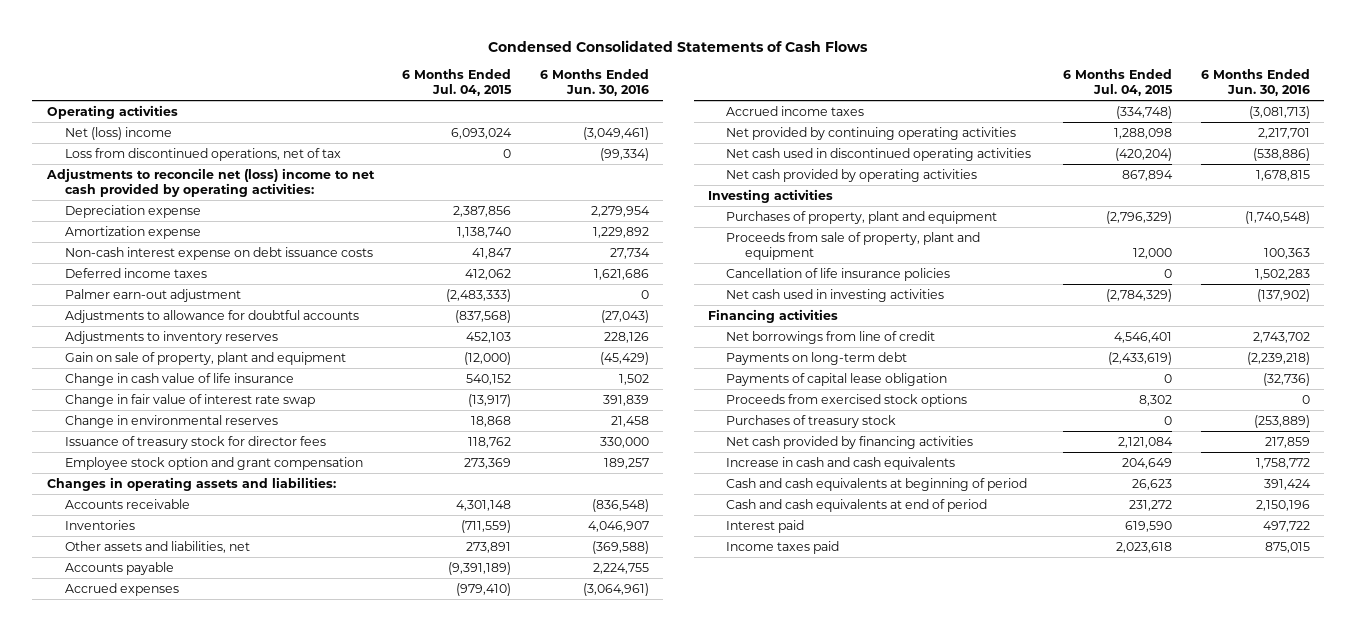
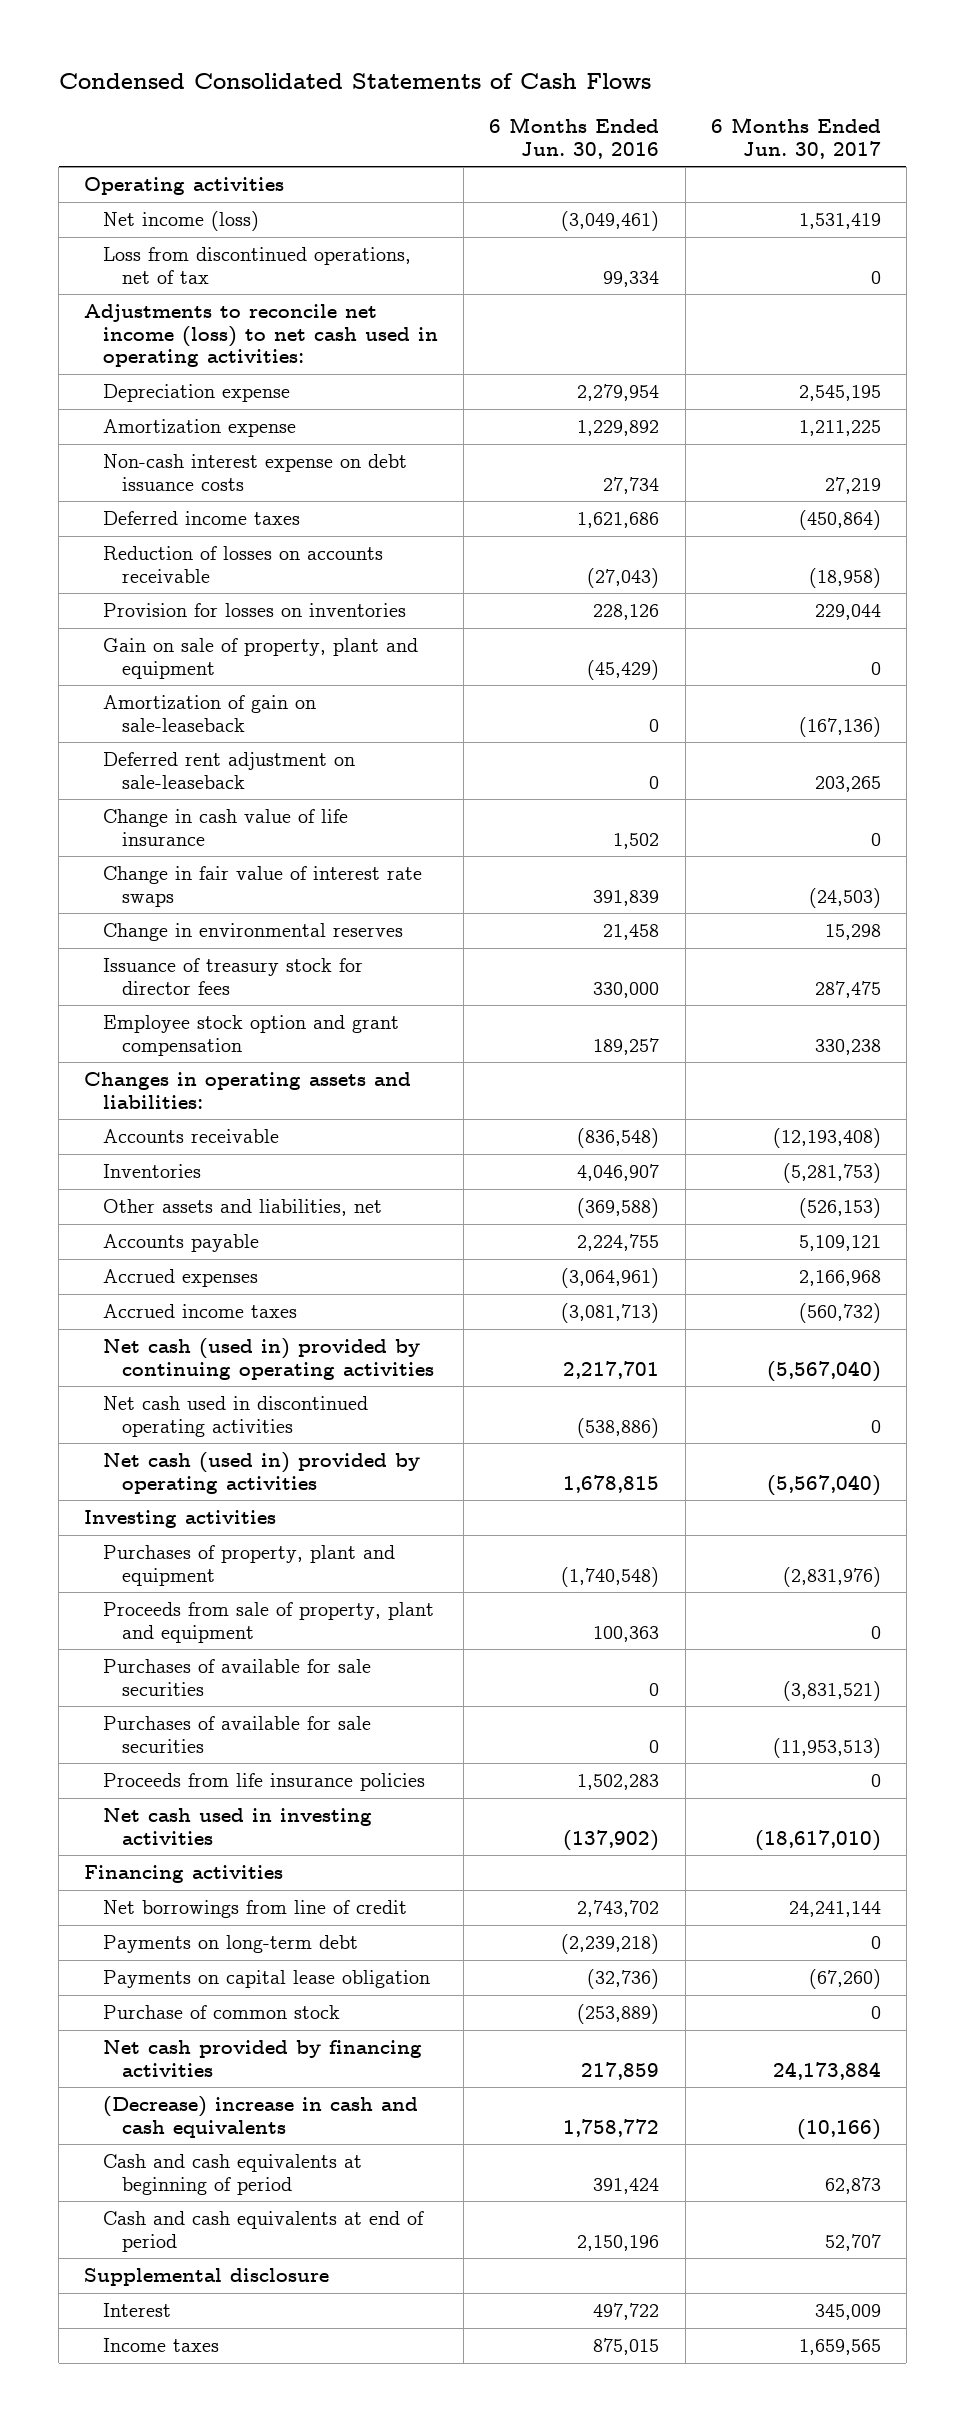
[402,68,513,97] 6 Months Ended Jul. 04, 2015 -> none
none -> [710,117,881,159] 6 Months Ended Jun. 30, 2017
[65,126,173,140] Net (loss) income -> [103,211,260,232] Net income (loss)
[599,147,649,161] (99,334) -> [603,270,660,287] 99,334
[45,167,375,198] Adjustments to reconcile net (loss) income to net cash provided by operating activities: -> [84,304,439,368] Adjustments to reconcile net income (loss) to net cash used in operating activities:
[65,288,242,302] Palmer earn-out adjustment -> none
[65,309,360,323] Adjustments to allowance for doubtful accounts -> [103,546,384,583] Reduction of losses on accounts receivable
[65,330,279,344] Adjustments to inventory reserves -> [103,603,407,618] Provision for losses on inventories
none -> [103,695,317,732] Amortization of gain on sale-leaseback
none -> [103,752,356,789] Deferred rent adjustment on sale-leaseback
[65,393,316,407] Change in fair value of interest rate swap -> [103,866,423,907] Change in fair value of interest rate swaps
[726,126,1017,140] Net provided by continuing operating activities -> [103,1338,435,1380] Net cash (used in) provided by continuing operating activities
[726,168,978,182] Net cash provided by operating activities -> [103,1452,421,1494] Net cash (used in) provided by operating activities
none -> [103,1659,372,1696] Purchases of available for sale securities
none -> [103,1716,372,1753] Purchases of available for sale securities
[726,267,951,281] Cancellation of life insurance policies -> [103,1773,426,1792] Proceeds from life insurance policies
[726,393,968,407] Proceeds from exercised stock options -> none
[726,372,948,386] Payments of capital lease obligation -> [103,1970,431,1989] Payments on capital lease obligation
[726,414,897,428] Purchases of treasury stock -> [103,2005,341,2020] Purchase of common stock
[726,456,956,470] Increase in cash and cash equivalents -> [103,2096,419,2138] (Decrease) increase in cash and cash equivalents
none -> [84,2268,330,2287] Supplemental disclosure
[726,519,805,533] Interest paid -> [103,2303,172,2318] Interest
[726,540,840,554] Income taxes paid -> [103,2338,220,2353] Income taxes

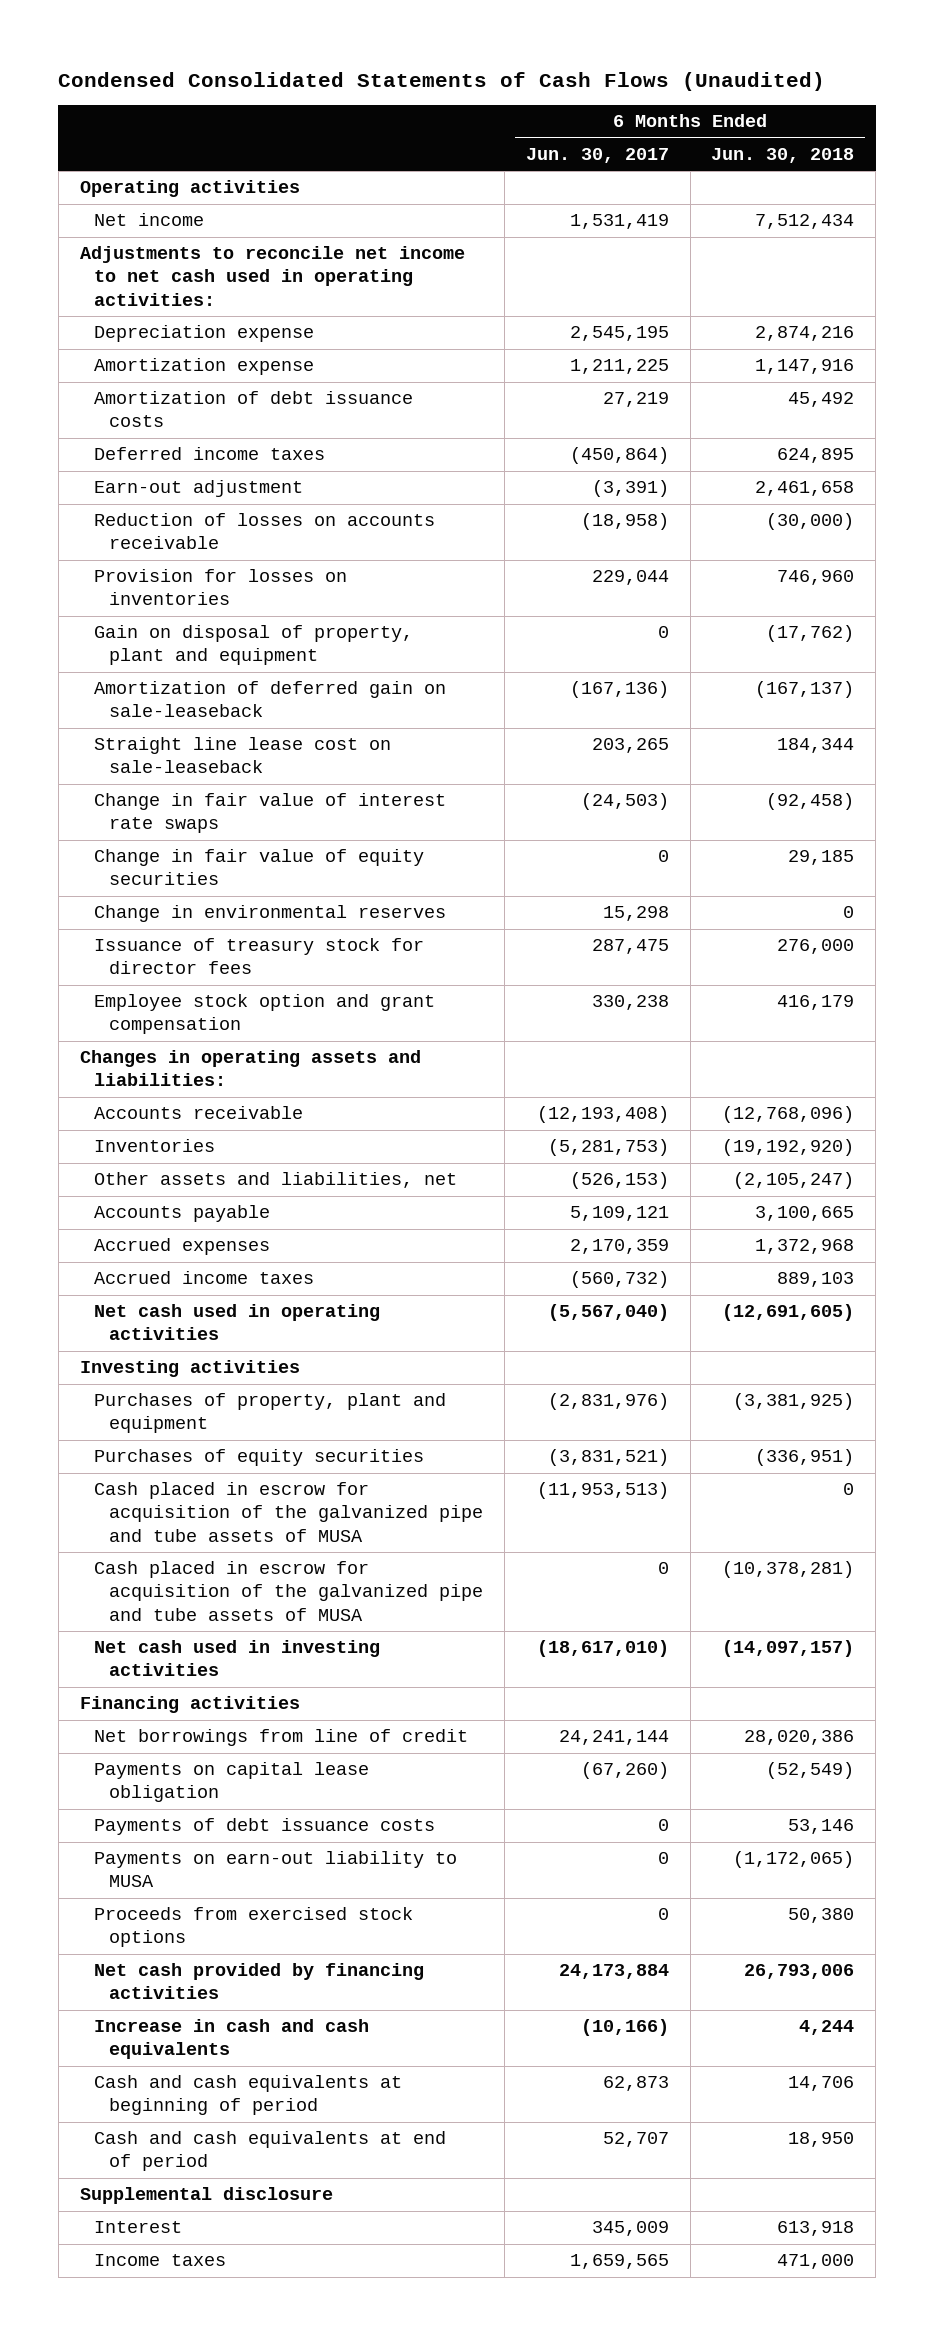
[58,73,651,90] Condensed Consolidated Statements of Cash Flows -> [58,71,826,91] Condensed Consolidated Statements of Cash Flows (Unaudited)
[489,117,660,159] 6 Months Ended Jun. 30, 2016 -> none
none -> [711,148,855,164] Jun. 30, 2018
[103,247,412,284] Loss from discontinued operations, net of tax -> none
[103,211,260,232] Net income (loss) -> [94,213,205,227] Net income
[84,304,439,368] Adjustments to reconcile net income (loss) to net cash used in operating activities: -> [79,246,465,306] Adjustments to reconcile net income to net cash used in operating activities:
[103,454,408,491] Non-cash interest expense on debt issuance costs -> [94,391,414,428] Amortization of debt issuance costs
none -> [94,480,304,498] Earn-out adjustment
[103,809,349,846] Change in cash value of life insurance -> none
[103,638,419,679] Gain on sale of property, plant and equipment -> [94,625,414,666] Gain on disposal of property, plant and equipment
[103,695,317,732] Amortization of gain on sale-leaseback -> [94,681,447,718] Amortization of deferred gain on sale-leaseback
[103,752,356,789] Deferred rent adjustment on sale-leaseback -> [94,737,392,774] Straight line lease cost on sale-leaseback
none -> [94,849,425,886] Change in fair value of equity securities
[798,1270,881,1287] 2,166,968 -> [569,1239,669,1255] 2,170,359
[103,1338,435,1380] Net cash (used in) provided by continuing operating activities -> none
[103,1396,369,1437] Net cash used in discontinued operating activities -> none
[103,1452,421,1494] Net cash (used in) provided by operating activities -> [94,1304,381,1341] Net cash used in operating activities
[103,1602,435,1643] Proceeds from sale of property, plant and equipment -> none
[103,1773,426,1792] Proceeds from life insurance policies -> none
[103,1659,372,1696] Purchases of available for sale securities -> [94,1449,425,1467] Purchases of equity securities
[103,1716,372,1753] Purchases of available for sale securities -> [94,1482,483,1542] Cash placed in escrow for acquisition of the galvanized pipe and tube assets of MUSA
none -> [94,1561,483,1621] Cash placed in escrow for acquisition of the galvanized pipe and tube assets of MUSA
[103,1935,359,1954] Payments on long-term debt -> none
[103,2005,341,2020] Purchase of common stock -> none
none -> [94,1818,436,1836] Payments of debt issuance costs
none -> [94,1851,458,1888] Payments on earn-out liability to MUSA
none -> [94,1907,414,1948] Proceeds from exercised stock options
[103,2096,419,2138] (Decrease) increase in cash and cash equivalents -> [94,2019,370,2060] Increase in cash and cash equivalents

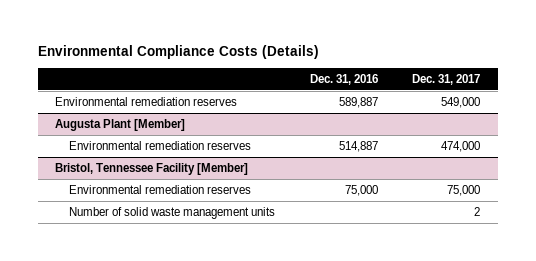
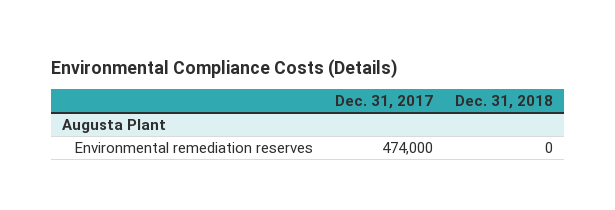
[309,73,378,85] Dec. 31, 2016 -> none
none -> [455,95,554,110] Dec. 31, 2018
[55,97,238,107] Environmental remediation reserves -> none
[55,119,186,132] Augusta Plant [Member] -> [61,118,166,133] Augusta Plant
[55,163,249,176] Bristol, Tennessee Facility [Member] -> none
[68,185,251,195] Environmental remediation reserves -> none
[68,207,275,220] Number of solid waste management units -> none

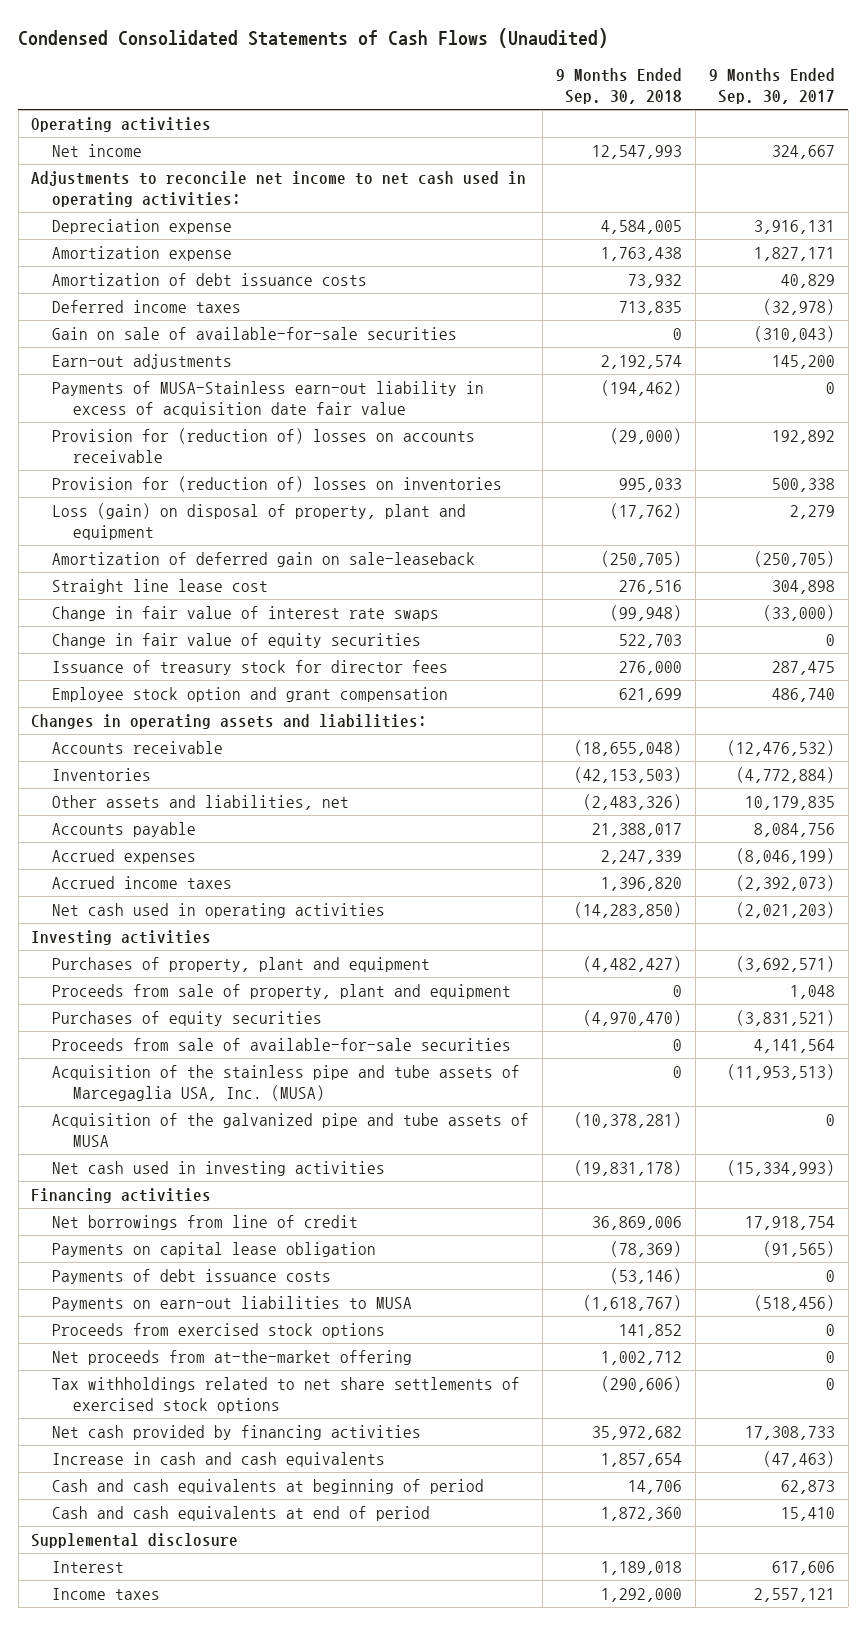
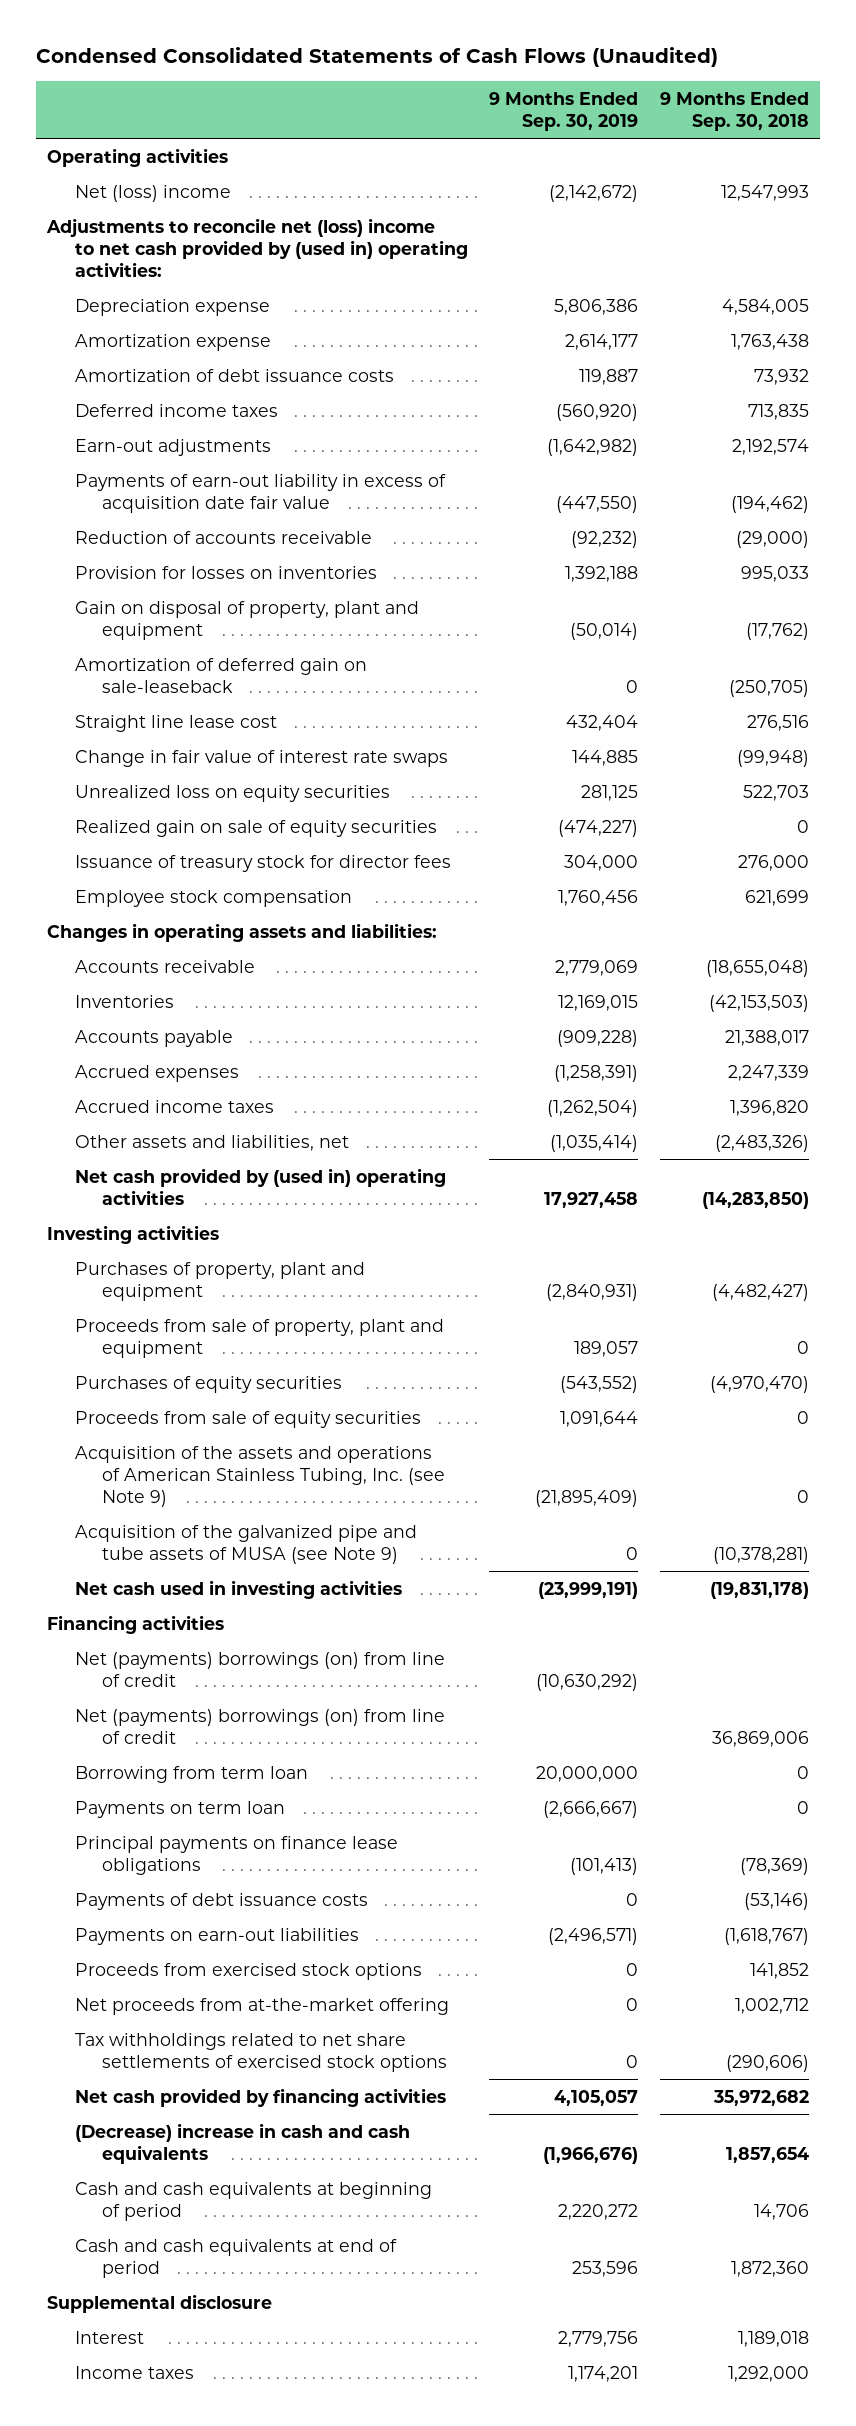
[708,67,835,105] 9 Months Ended Sep. 30, 2017 -> none
none -> [489,91,639,131] 9 Months Ended Sep. 30, 2019
[52,143,143,157] Net income -> [74,184,231,202] Net (loss) income
[31,170,527,208] Adjustments to reconcile net income to net cash used in operating activities: -> [46,217,468,278] Adjustments to reconcile net (loss) income to net cash provided by (used in) operating activities:
[52,326,458,340] Gain on sale of available-for-sale securities -> none
[52,380,485,418] Payments of MUSA-Stainless earn-out liability in excess of acquisition date fair value -> [74,473,446,513] Payments of earn-out liability in excess of acquisition date fair value
[52,427,476,464] Provision for (reduction of) losses on accounts receivable -> [74,530,372,544] Reduction of accounts receivable
[52,475,503,492] Provision for (reduction of) losses on inventories -> [74,565,377,579] Provision for losses on inventories
[52,502,467,541] Loss (gain) on disposal of property, plant and equipment -> [74,600,419,640] Gain on disposal of property, plant and equipment
[52,632,422,648] Change in fair value of equity securities -> [74,784,390,802] Unrealized loss on equity securities
none -> [74,819,437,837] Realized gain on sale of equity securities
[52,686,449,702] Employee stock option and grant compensation -> [74,889,352,907] Employee stock compensation
[52,794,350,810] Other assets and liabilities, net -> [74,1134,349,1151] Other assets and liabilities, net
[52,902,386,918] Net cash used in operating activities -> [74,1167,446,1205] Net cash provided by (used in) operating activities
[52,1037,512,1051] Proceeds from sale of available-for-sale securities -> [74,1410,421,1428] Proceeds from sale of equity securities
[52,1064,521,1102] Acquisition of the stainless pipe and tube assets of Marcegaglia USA, Inc. (MUSA) -> [74,1445,446,1508] Acquisition of the assets and operations of American Stainless Tubing, Inc. (see Note 9)
[52,1112,530,1148] Acquisition of the galvanized pipe and tube assets of MUSA -> [74,1524,417,1564] Acquisition of the galvanized pipe and tube assets of MUSA (see Note 9)
none -> [74,1651,445,1687] Net (payments) borrowings (on) from line of credit
[52,1214,359,1230] Net borrowings from line of credit -> [74,1708,445,1744] Net (payments) borrowings (on) from line of credit
none -> [74,1765,308,1783] Borrowing from term loan
none -> [74,1800,285,1818] Payments on term loan
[52,1241,377,1257] Payments on capital lease obligation -> [74,1835,398,1875] Principal payments on finance lease obligations
[52,1295,413,1311] Payments on earn-out liabilities to MUSA -> [74,1927,359,1945] Payments on earn-out liabilities
[52,1451,386,1467] Increase in cash and cash equivalents -> [74,2122,410,2164] (Decrease) increase in cash and cash equivalents

